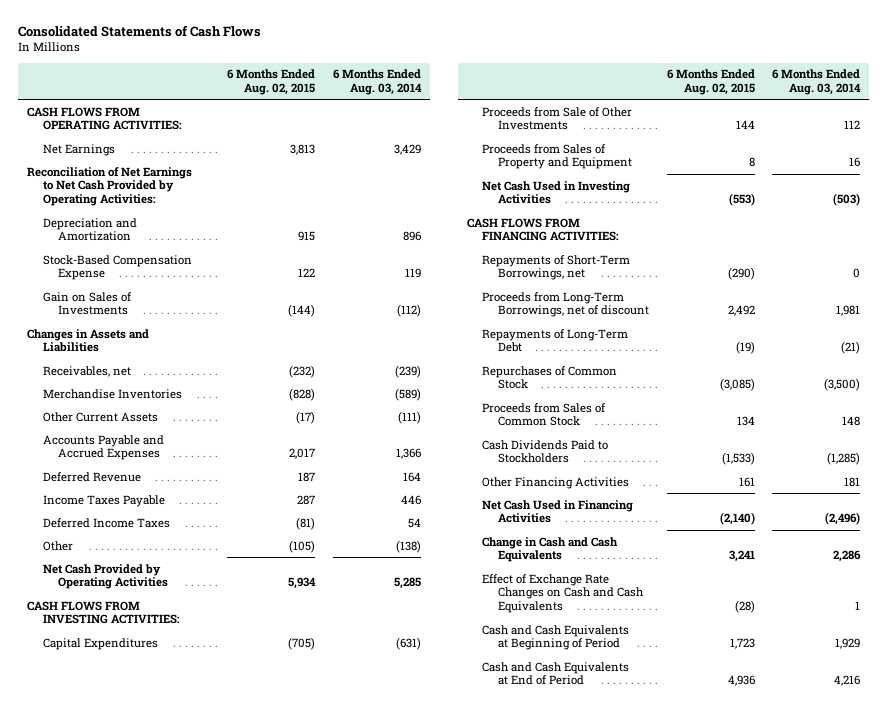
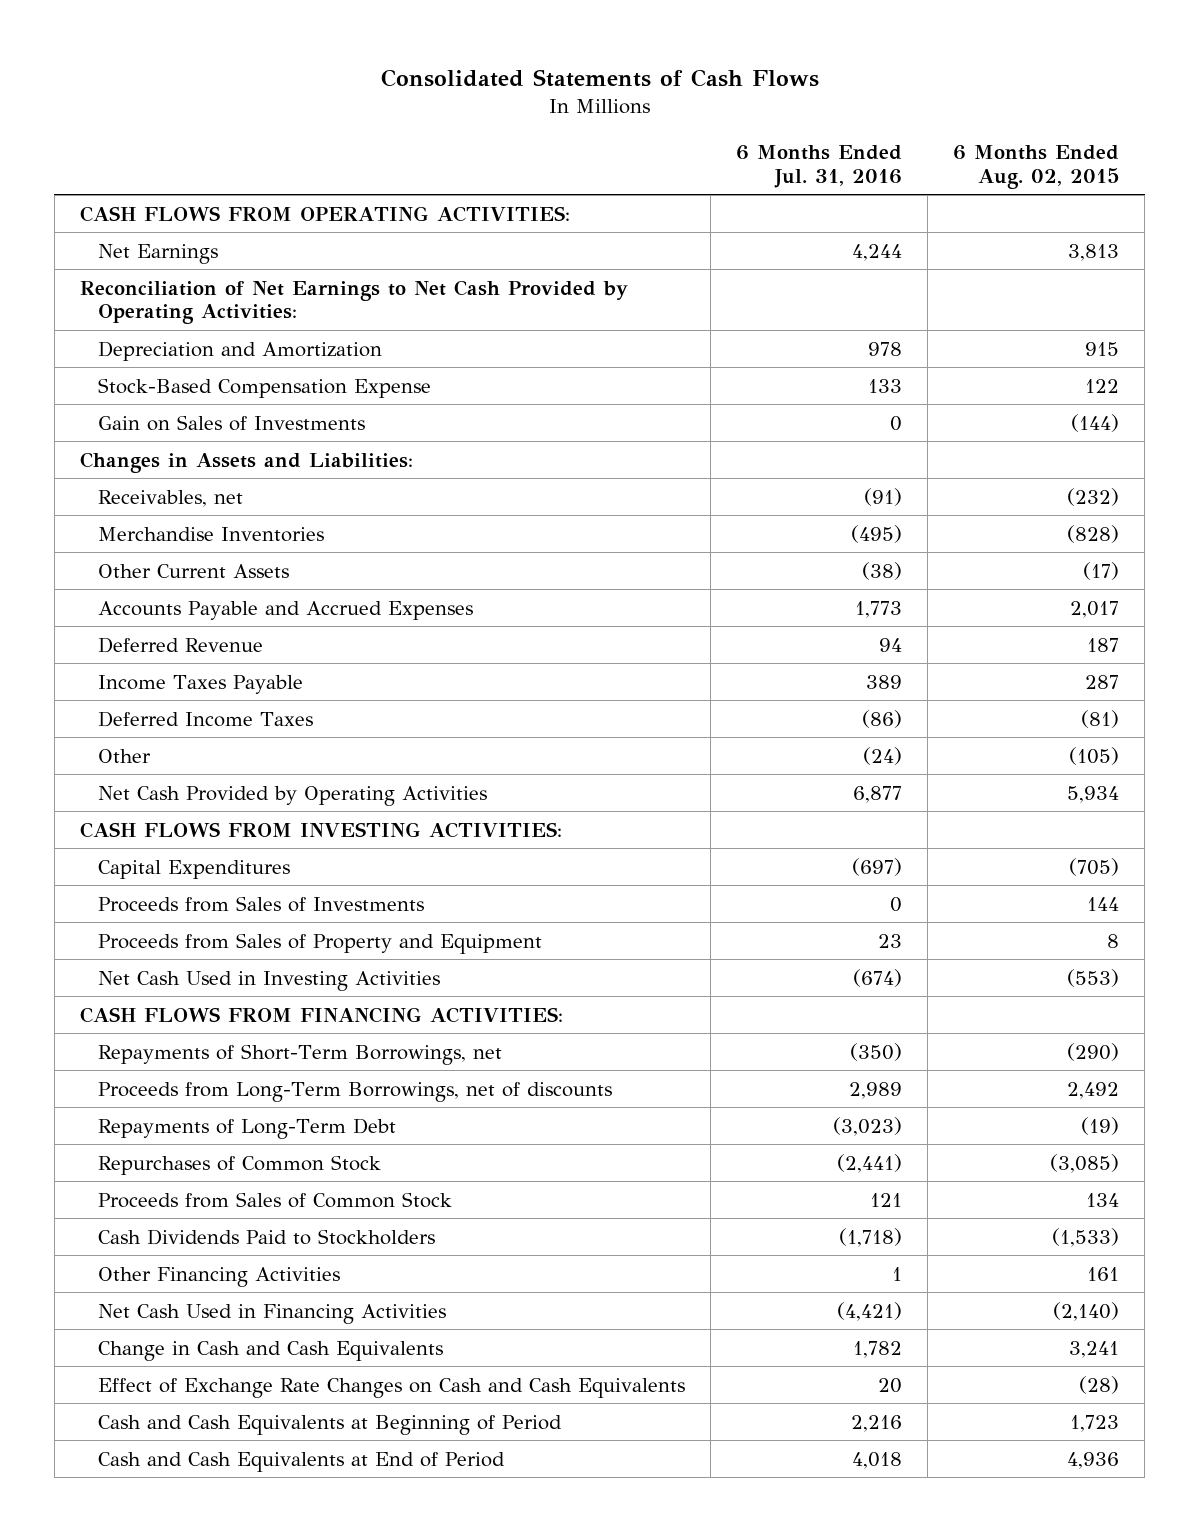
[332,69,422,96] 6 Months Ended Aug. 03, 2014 -> none
none -> [735,145,902,188] 6 Months Ended Jul. 31, 2016
[27,328,150,353] Changes in Assets and Liabilities -> [79,451,413,473] Changes in Assets and Liabilities:
[482,106,633,131] Proceeds from Sale of Other Investments -> [97,895,424,912] Proceeds from Sales of Investments
[482,291,649,318] Proceeds from Long-Term Borrowings, net of discount -> [97,1081,612,1102] Proceeds from Long-Term Borrowings, net of discounts

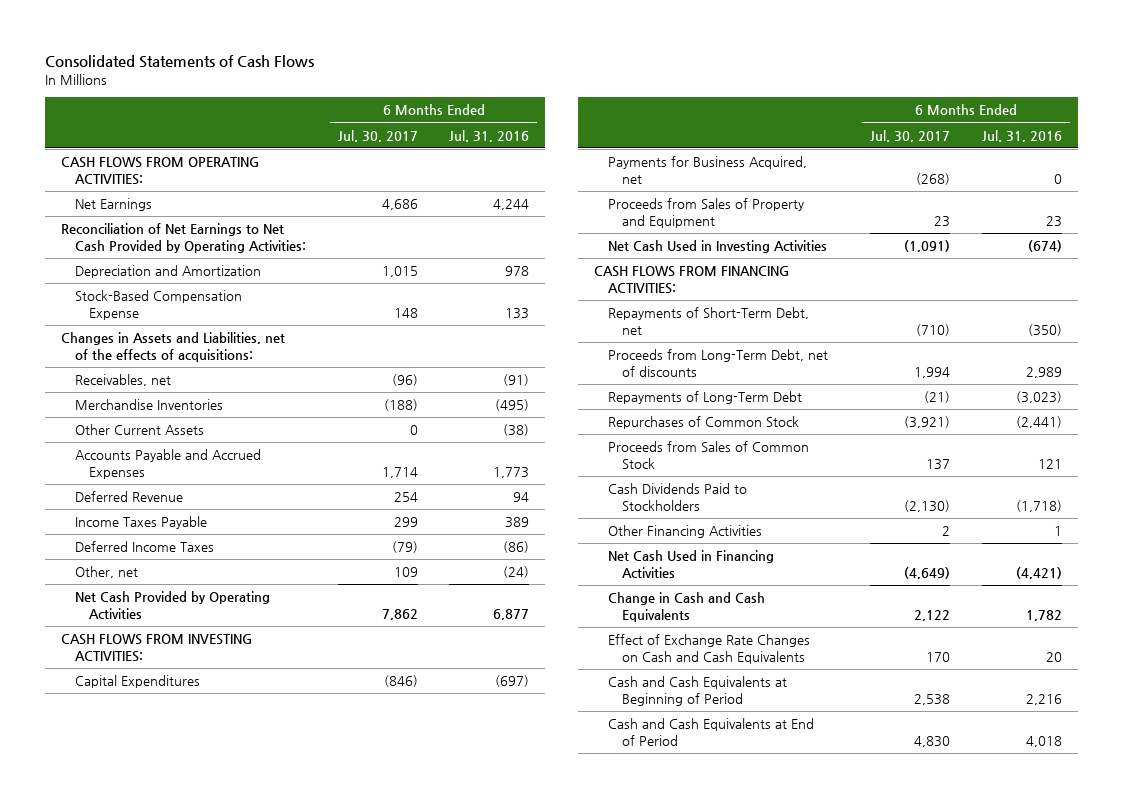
[953,145,1120,189] 6 Months Ended Aug. 02, 2015 -> none
none -> [337,129,418,142] Jul. 30, 2017
[97,414,365,431] Gain on Sales of Investments -> none
[79,451,413,473] Changes in Assets and Liabilities: -> [61,332,286,363] Changes in Assets and Liabilities, net of the effects of acquisitions:
[97,748,151,763] Other -> [75,566,139,579] Other, net
[97,895,424,912] Proceeds from Sales of Investments -> none
none -> [607,156,807,185] Payments for Business Acquired, net
[97,1043,502,1065] Repayments of Short-Term Borrowings, net -> [607,307,809,336] Repayments of Short-Term Debt, net
[97,1081,612,1102] Proceeds from Long-Term Borrowings, net of discounts -> [607,349,828,378] Proceeds from Long-Term Debt, net of discounts

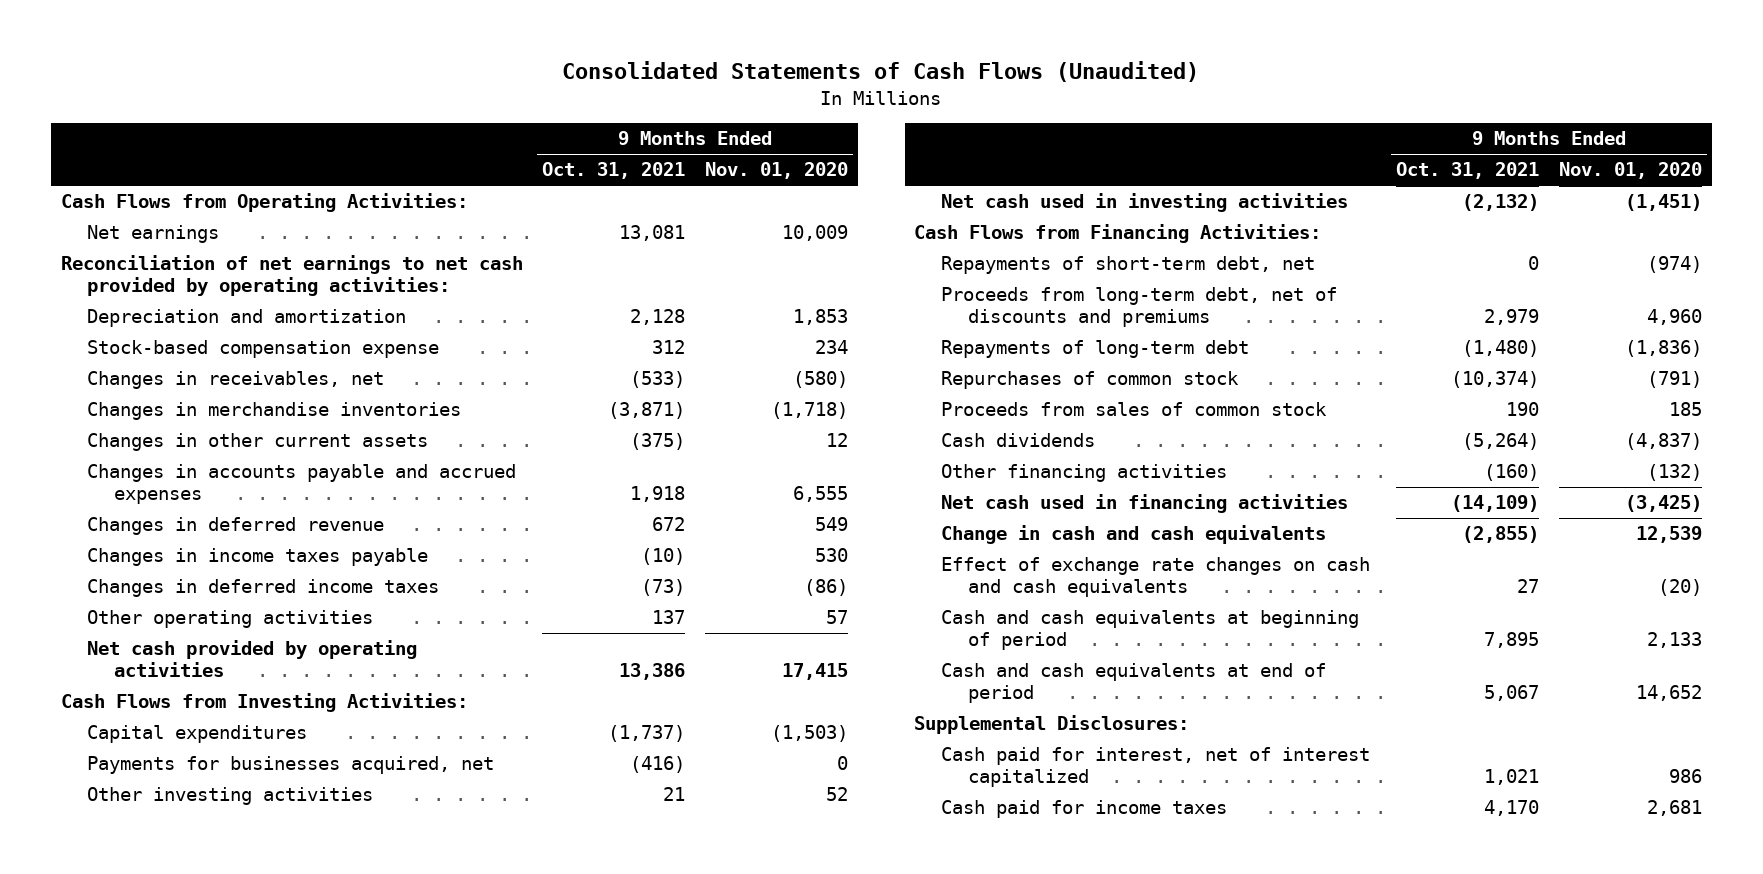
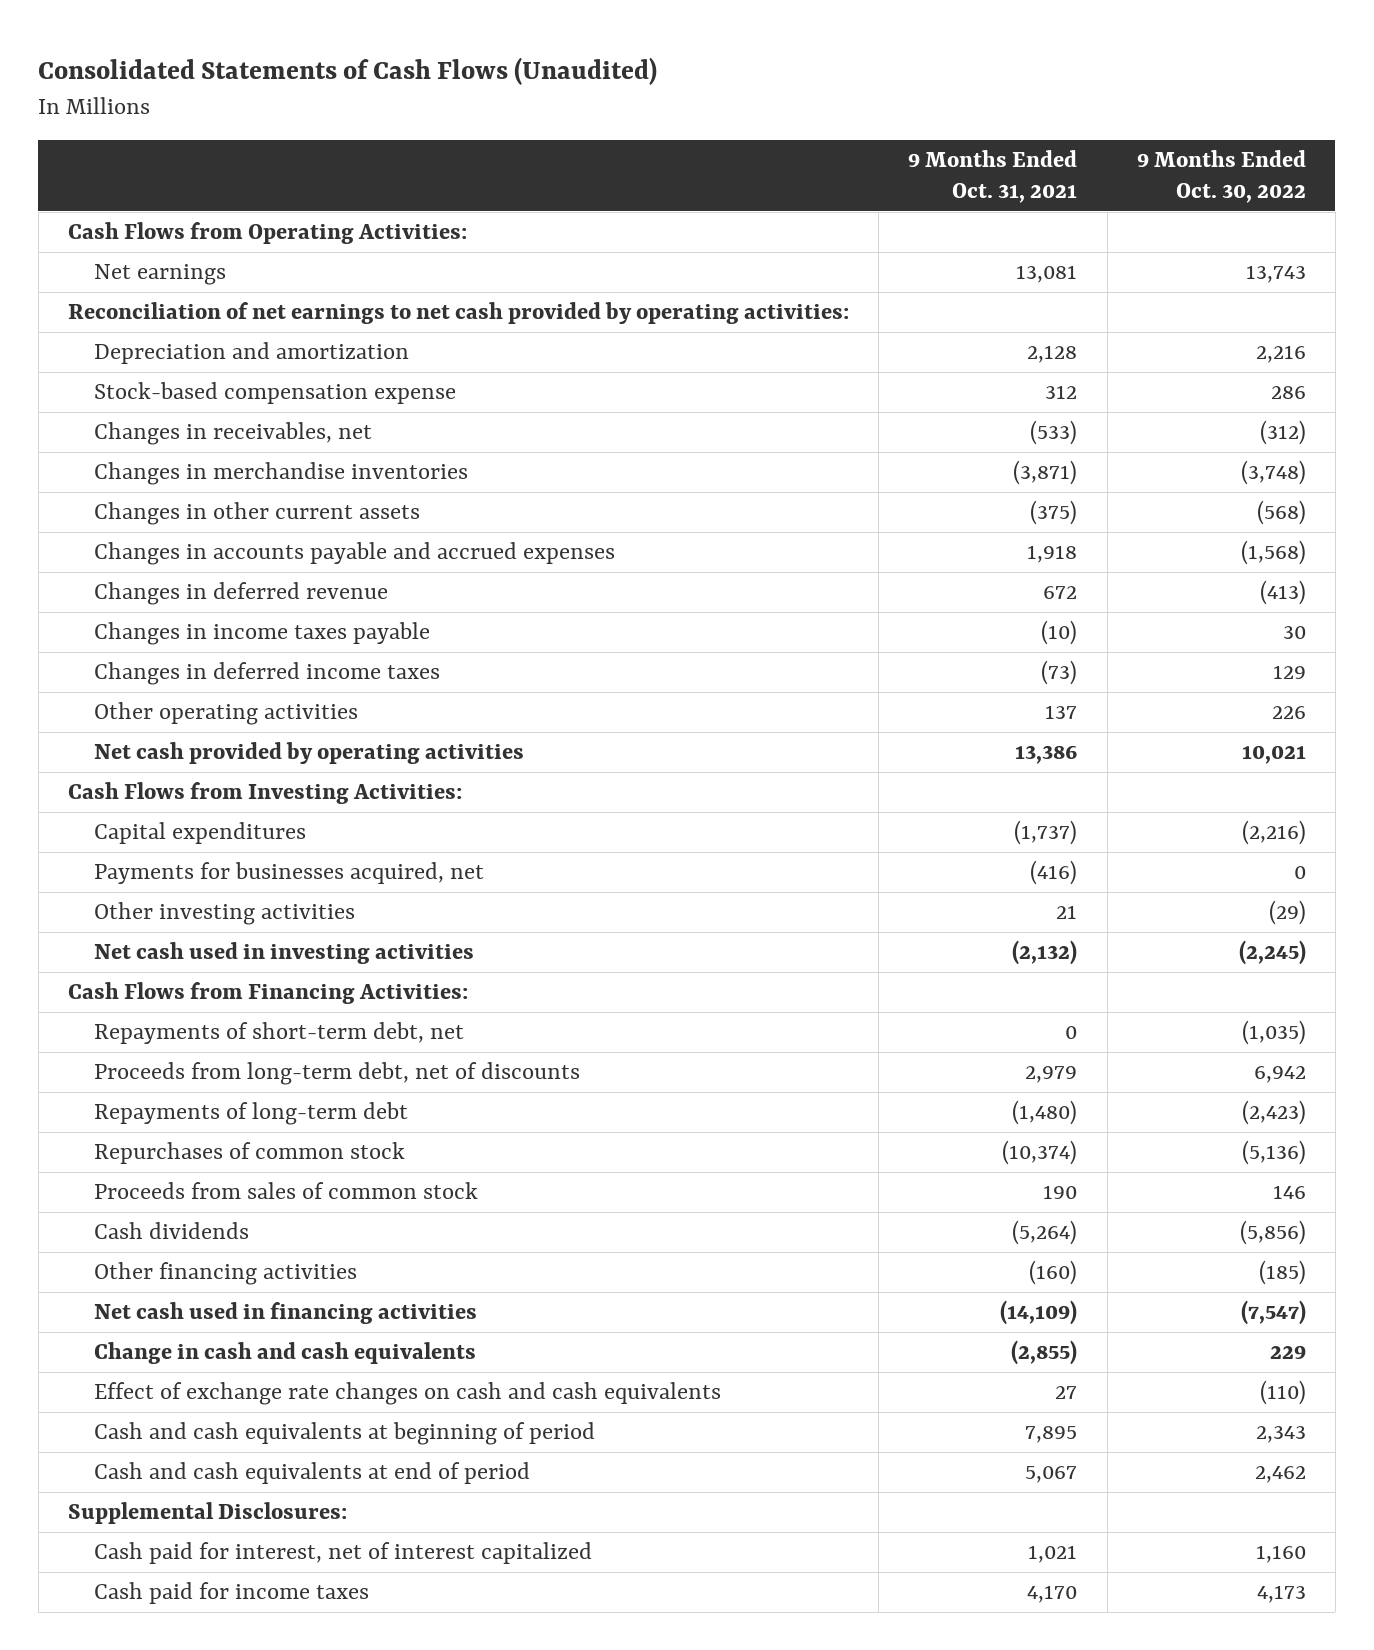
[705,162,849,180] Nov. 01, 2020 -> none
none -> [1136,150,1306,204] 9 Months Ended Oct. 30, 2022
[941,287,1338,328] Proceeds from long-term debt, net of discounts and premiums -> [94,1062,581,1086] Proceeds from long-term debt, net of discounts

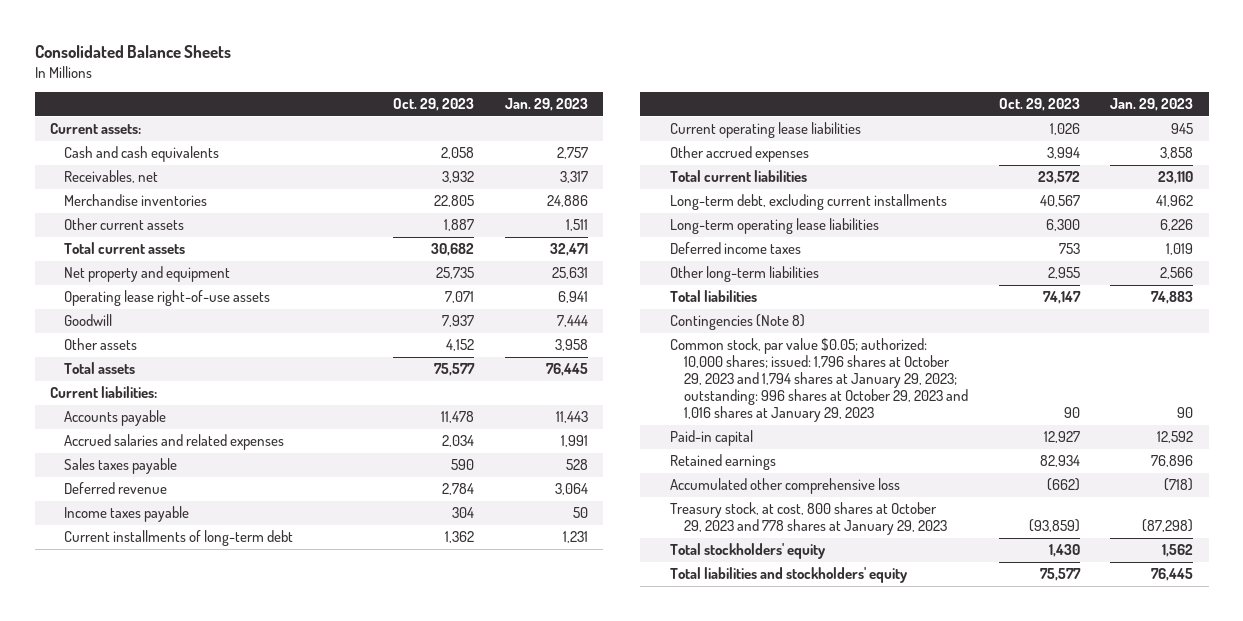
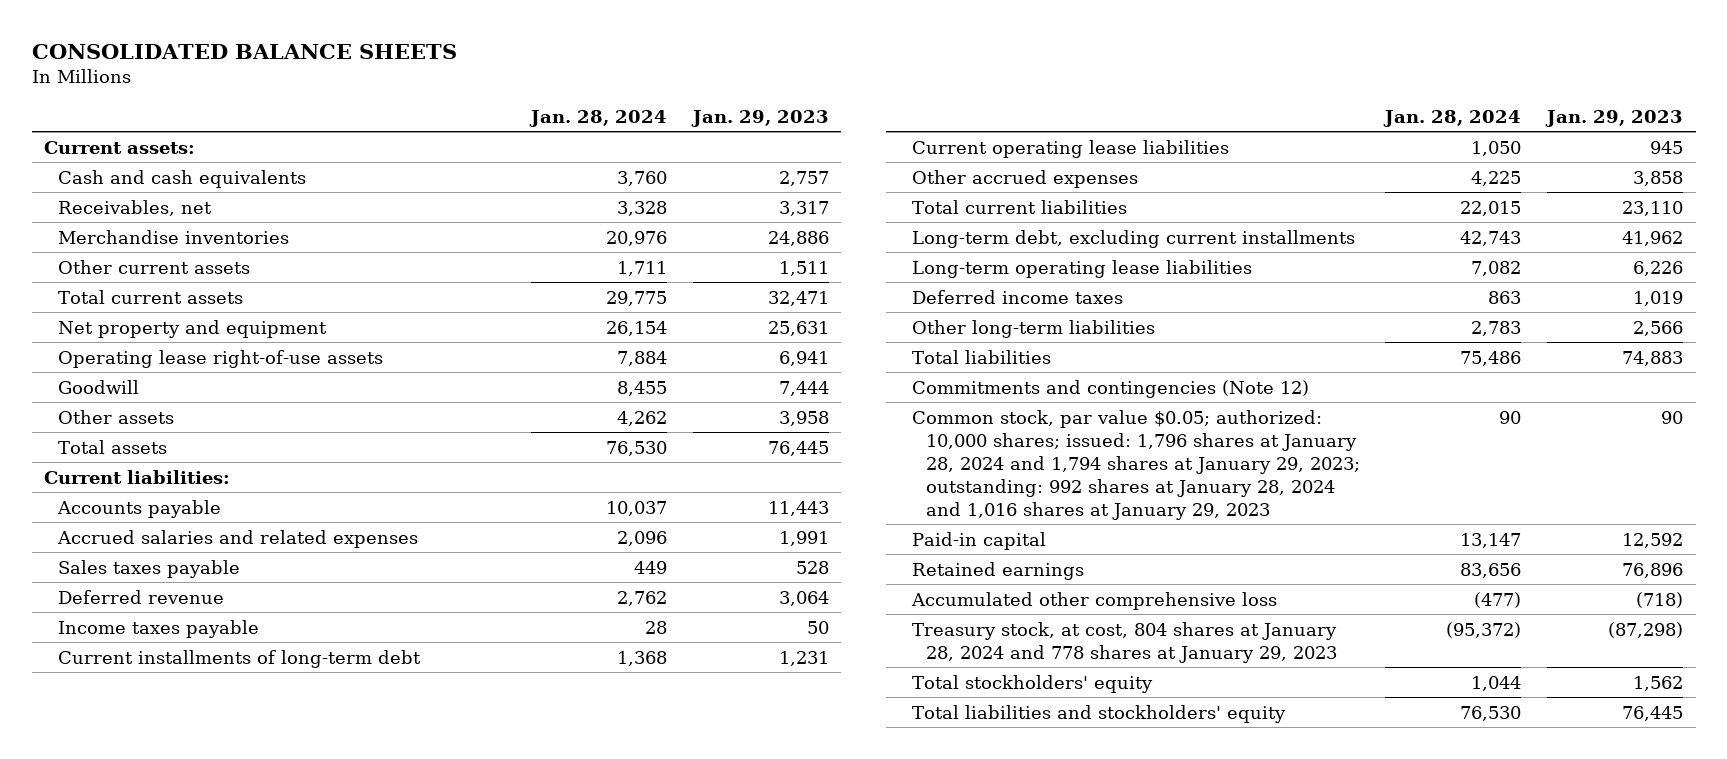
[34,44,231,58] Consolidated Balance Sheets -> [31,44,457,60] CONSOLIDATED BALANCE SHEETS
[393,98,475,112] Oct. 29, 2023 -> none
none -> [528,109,667,127] Jan. 28, 2024
[669,314,805,331] Contingencies (Note 8) -> [912,379,1310,398] Commitments and contingencies (Note 12)
[669,338,968,423] Common stock, par value $0.05; authorized: 10,000 shares; issued: 1,796 shares at October 29, 2023 and 1,794 shares at January 29, 2023; outstanding: 996 shares at October 29, 2023 and 1,016 shares at January 29, 2023 -> [912,409,1360,520] Common stock, par value $0.05; authorized: 10,000 shares; issued: 1,796 shares at January 28, 2024 and 1,794 shares at January 29, 2023; outstanding: 992 shares at January 28, 2024 and 1,016 shares at January 29, 2023
[669,502,947,536] Treasury stock, at cost, 800 shares at October 29, 2023 and 778 shares at January 29, 2023 -> [912,621,1338,663] Treasury stock, at cost, 804 shares at January 28, 2024 and 778 shares at January 29, 2023

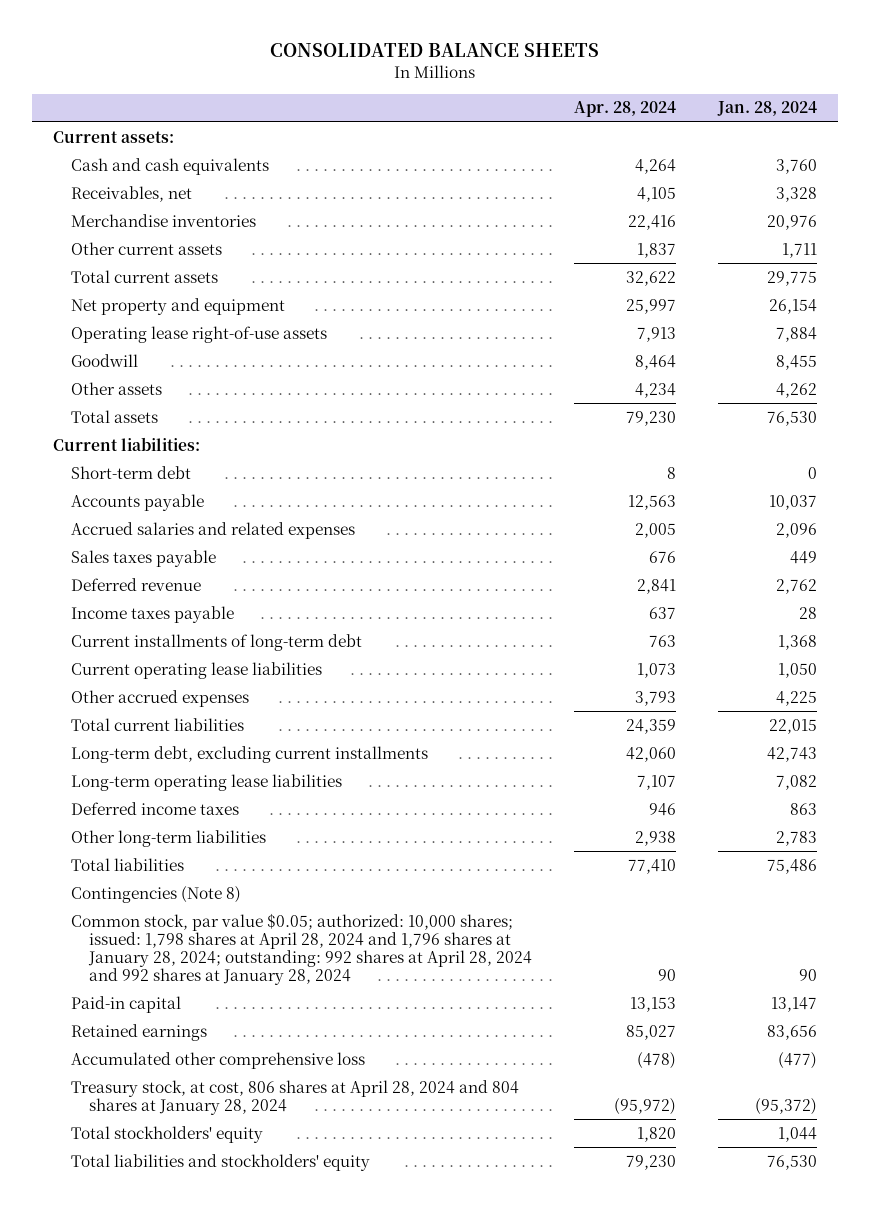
[690,109,829,127] Jan. 29, 2023 -> none
none -> [574,101,677,118] Apr. 28, 2024
none -> [71,465,192,479] Short-term debt
[912,379,1310,398] Commitments and contingencies (Note 12) -> [71,885,242,903] Contingencies (Note 8)
[912,409,1360,520] Common stock, par value $0.05; authorized: 10,000 shares; issued: 1,796 shares at January 28, 2024 and 1,794 shares at January 29, 2023; outstanding: 992 shares at January 28, 2024 and 1,016 shares at January 29, 2023 -> [71,912,533,985] Common stock, par value $0.05; authorized: 10,000 shares; issued: 1,798 shares at April 28, 2024 and 1,796 shares at January 28, 2024; outstanding: 992 shares at April 28, 2024 and 992 shares at January 28, 2024
[912,621,1338,663] Treasury stock, at cost, 804 shares at January 28, 2024 and 778 shares at January 29, 2023 -> [71,1079,520,1115] Treasury stock, at cost, 806 shares at April 28, 2024 and 804 shares at January 28, 2024

